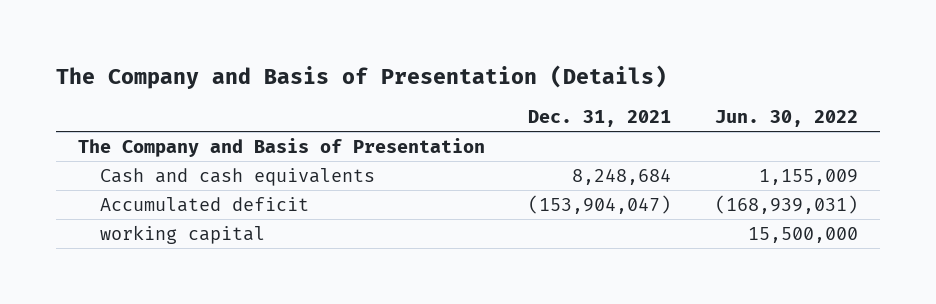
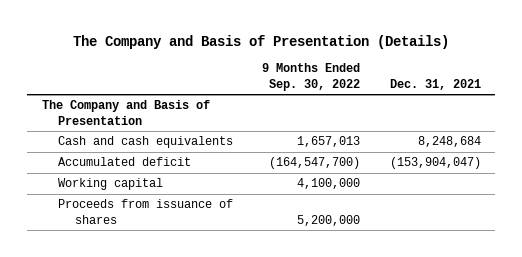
[715,110,859,128] Jun. 30, 2022 -> none
none -> [262,63,361,91] 9 Months Ended Sep. 30, 2022
[99,224,265,244] working capital -> [58,178,164,191] Working capital
none -> [58,199,234,224] Proceeds from issuance of shares

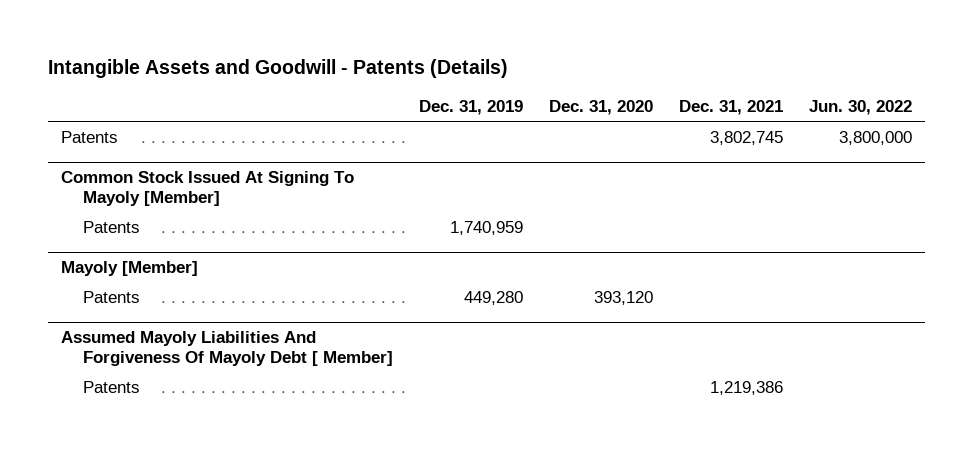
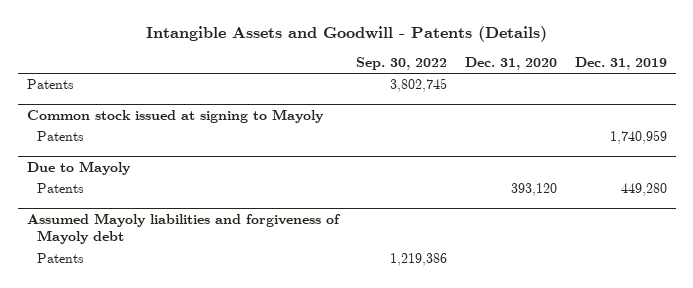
[678,99,783,115] Dec. 31, 2021 -> none
[808,99,912,115] Jun. 30, 2022 -> none
none -> [356,57,448,71] Sep. 30, 2022
[60,171,354,207] Common Stock Issued At Signing To Mayoly [Member] -> [26,109,324,124] Common stock issued at signing to Mayoly
[60,261,198,277] Mayoly [Member] -> [26,161,131,176] Due to Mayoly
[60,331,394,367] Assumed Mayoly Liabilities And Forgiveness Of Mayoly Debt [ Member] -> [26,213,341,245] Assumed Mayoly liabilities and forgiveness of Mayoly debt

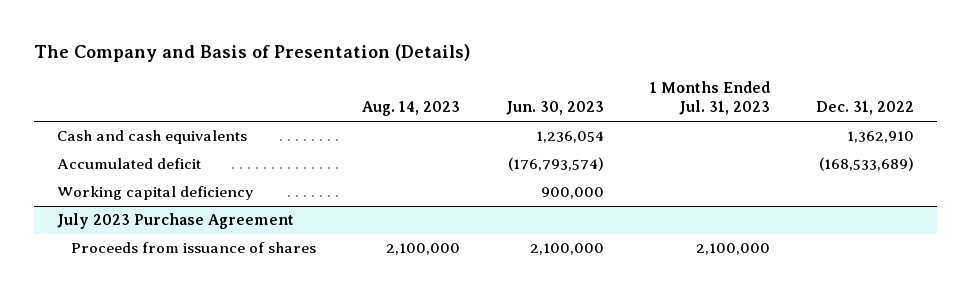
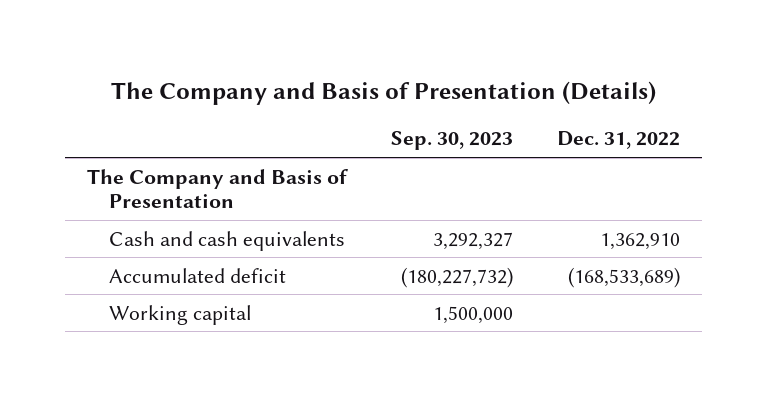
[362,101,461,117] Aug. 14, 2023 -> none
[506,101,605,116] Jun. 30, 2023 -> none
[650,80,771,116] 1 Months Ended Jul. 31, 2023 -> none
none -> [391,131,514,151] Sep. 30, 2023
none -> [87,168,349,209] The Company and Basis of Presentation
[56,213,294,230] July 2023 Purchase Agreement -> none
[71,242,317,254] Proceeds from issuance of shares -> none
[56,186,253,201] Working capital deficiency -> [108,304,251,325] Working capital

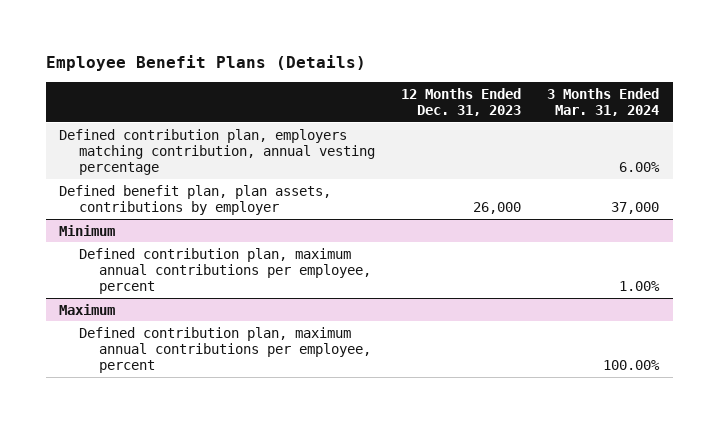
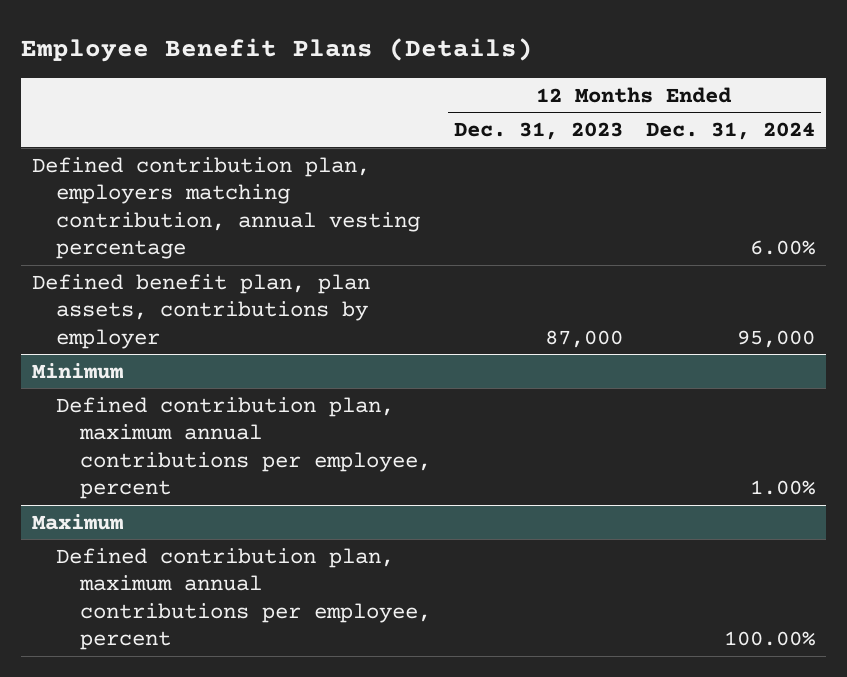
[547,87,660,117] 3 Months Ended Mar. 31, 2024 -> none
none -> [645,122,815,141] Dec. 31, 2024
[473,202,522,215] 26,000 -> [544,329,623,348] 87,000

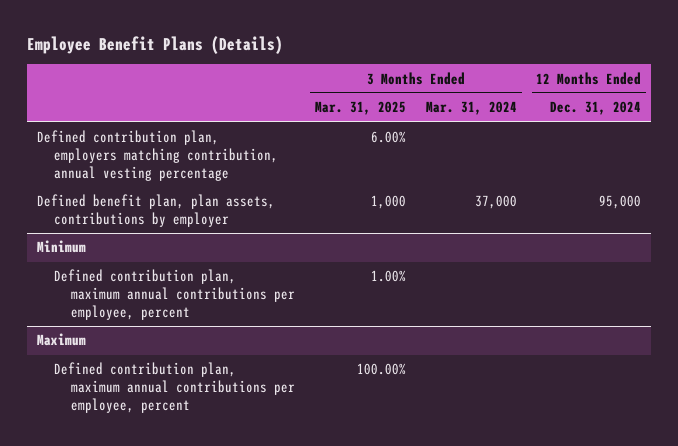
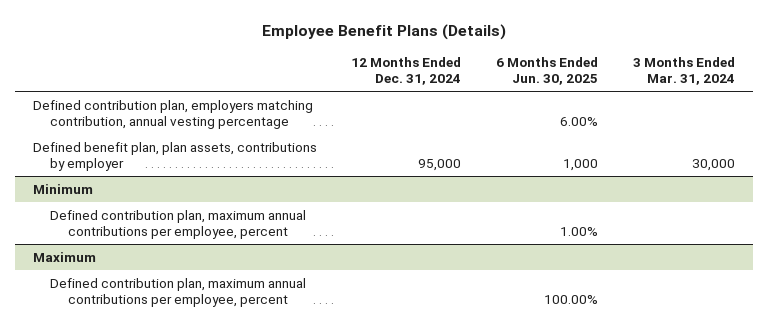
[314,101,406,116] Mar. 31, 2025 -> none
none -> [496,56,599,86] 6 Months Ended Jun. 30, 2025
[474,195,517,210] 37,000 -> [692,158,736,171] 30,000

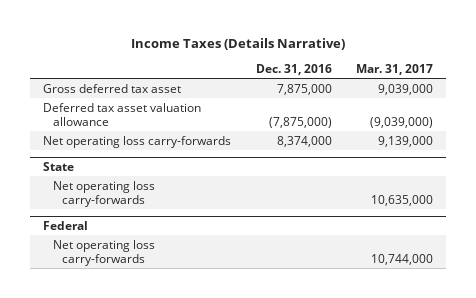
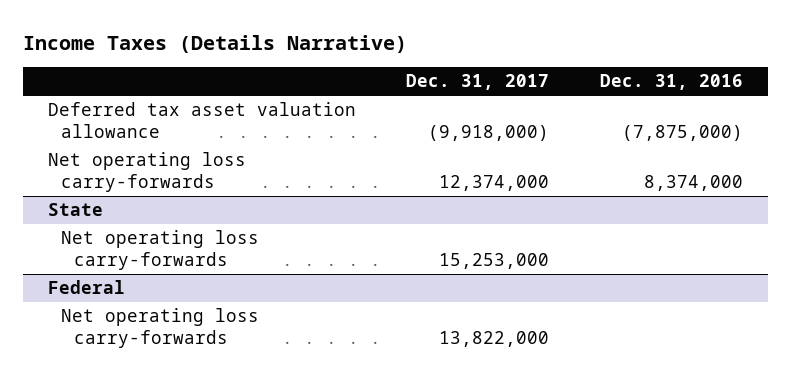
[356,63,434,75] Mar. 31, 2017 -> none
none -> [406,74,550,91] Dec. 31, 2017
[42,83,181,93] Gross deferred tax asset -> none

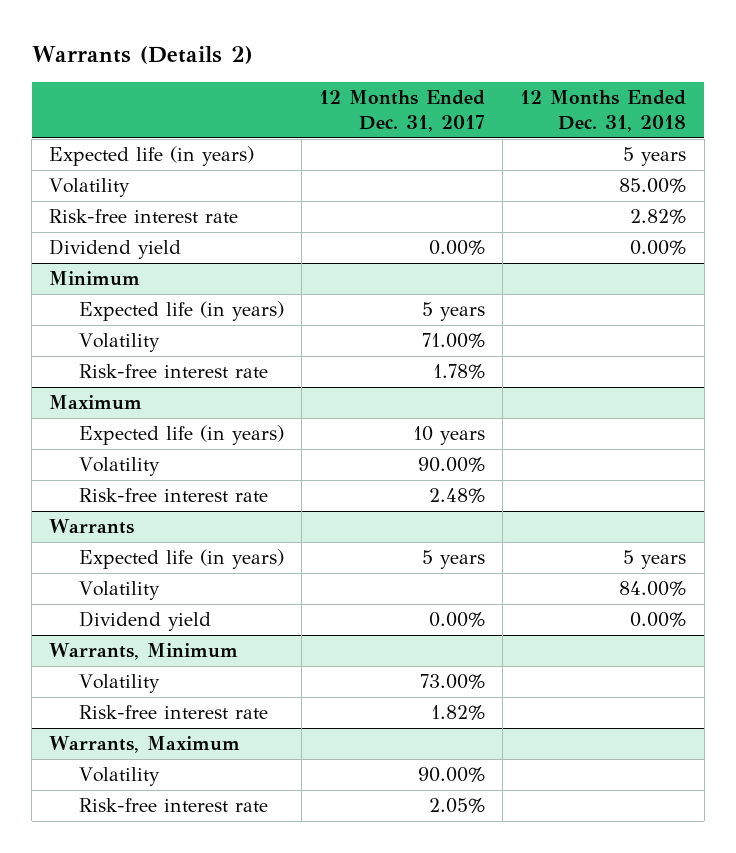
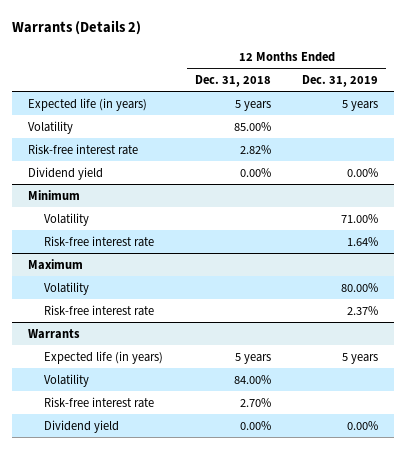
[319,89,486,132] 12 Months Ended Dec. 31, 2017 -> none
none -> [302,74,379,87] Dec. 31, 2019
[78,301,284,322] Expected life (in years) -> none
[78,425,284,446] Expected life (in years) -> none
none -> [44,396,155,408] Risk-free interest rate
[49,643,239,661] Warrants, Minimum -> none
[78,674,160,694] Volatility -> none
[78,705,268,720] Risk-free interest rate -> none
[49,736,241,754] Warrants, Maximum -> none
[78,767,160,787] Volatility -> none
[78,798,268,813] Risk-free interest rate -> none

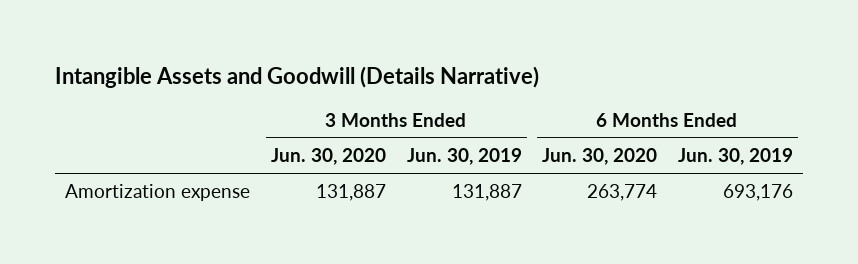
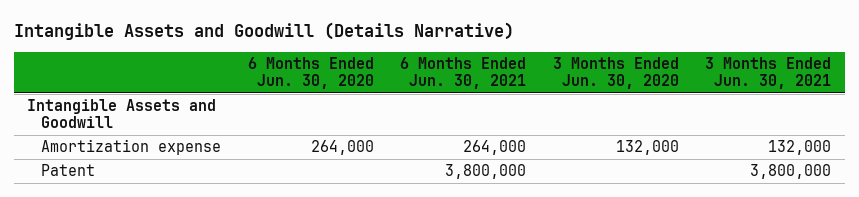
[406,148,522,166] Jun. 30, 2019 -> none
[677,148,793,166] Jun. 30, 2019 -> none
none -> [400,57,527,90] 6 Months Ended Jun. 30, 2021
none -> [705,57,832,90] 3 Months Ended Jun. 30, 2021
none -> [27,99,217,129] Intangible Assets and Goodwill
[315,184,386,202] 131,887 -> [615,140,679,156] 132,000
[587,184,658,202] 263,774 -> [310,140,374,156] 264,000
none -> [41,164,96,177] Patent

